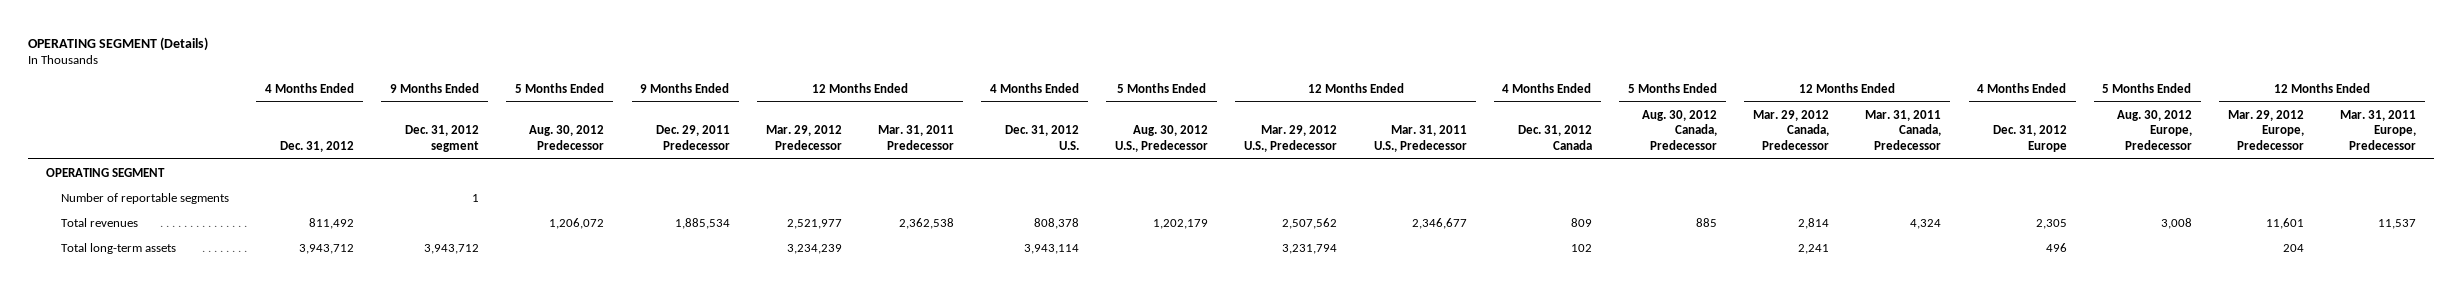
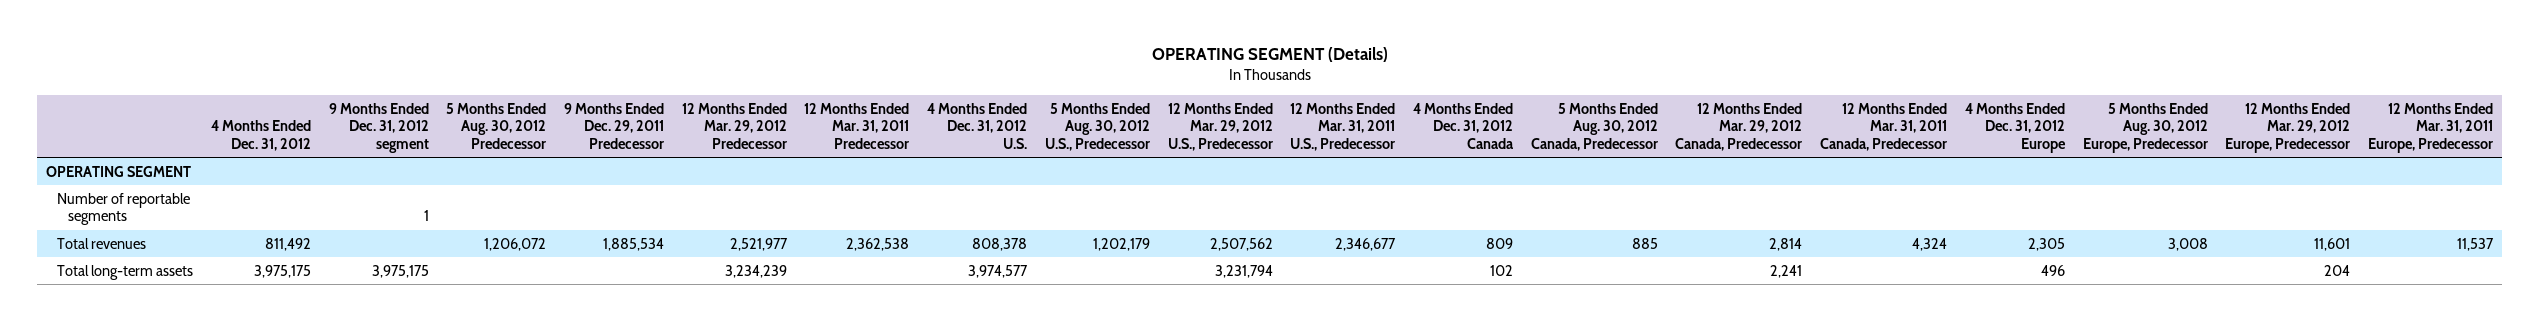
[299,243,355,254] 3,943,712 -> [253,264,311,278] 3,975,175
[424,243,480,254] 3,943,712 -> [371,264,429,278] 3,975,175
[1024,243,1080,254] 3,943,114 -> [968,264,1029,278] 3,974,577

